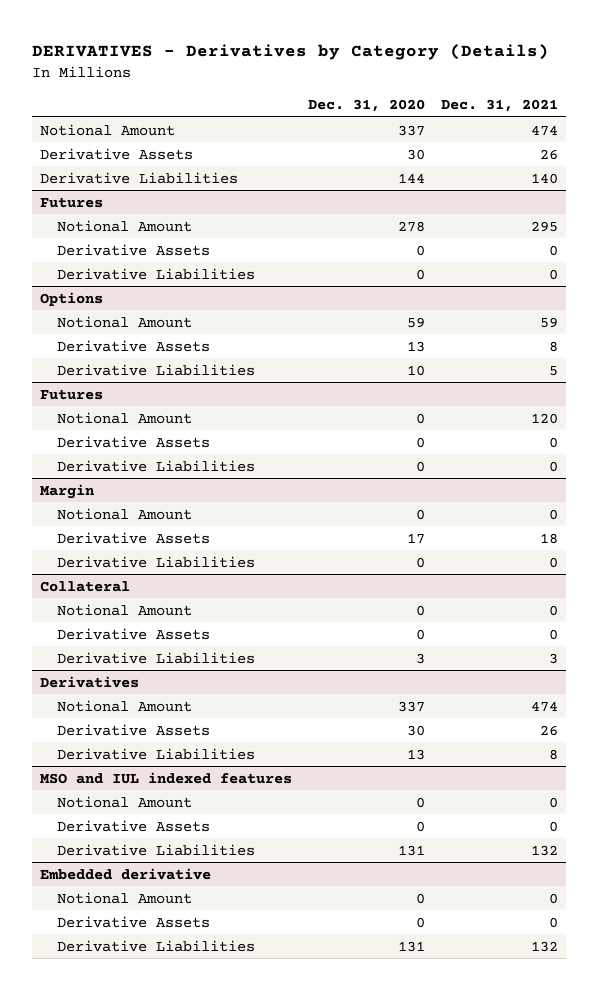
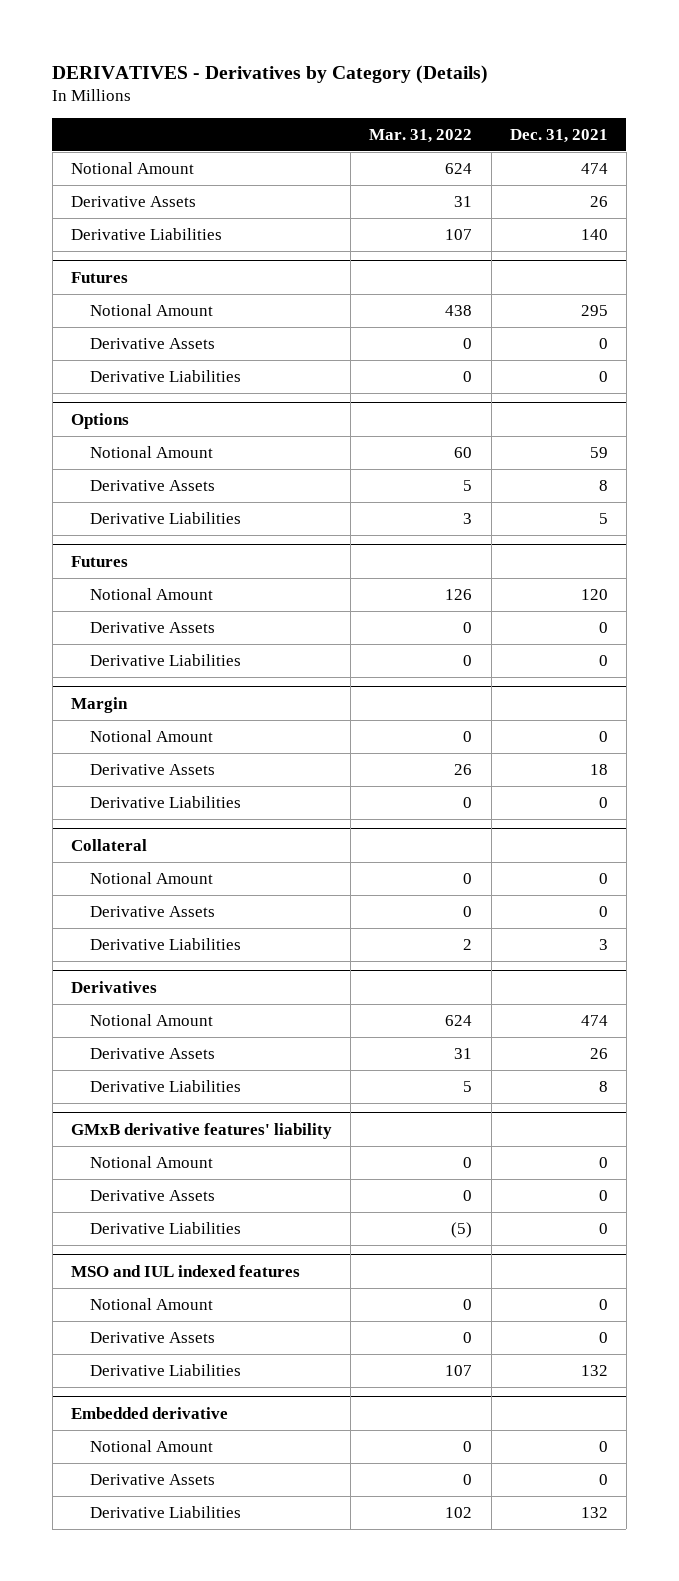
[308,98,426,112] Dec. 31, 2020 -> none
none -> [369,128,473,143] Mar. 31, 2022
none -> [71,1122,333,1139] GMxB derivative features' liability
none -> [90,1155,214,1168] Notional Amount
none -> [90,1189,216,1201] Derivative Assets
none -> [90,1221,242,1234] Derivative Liabilities

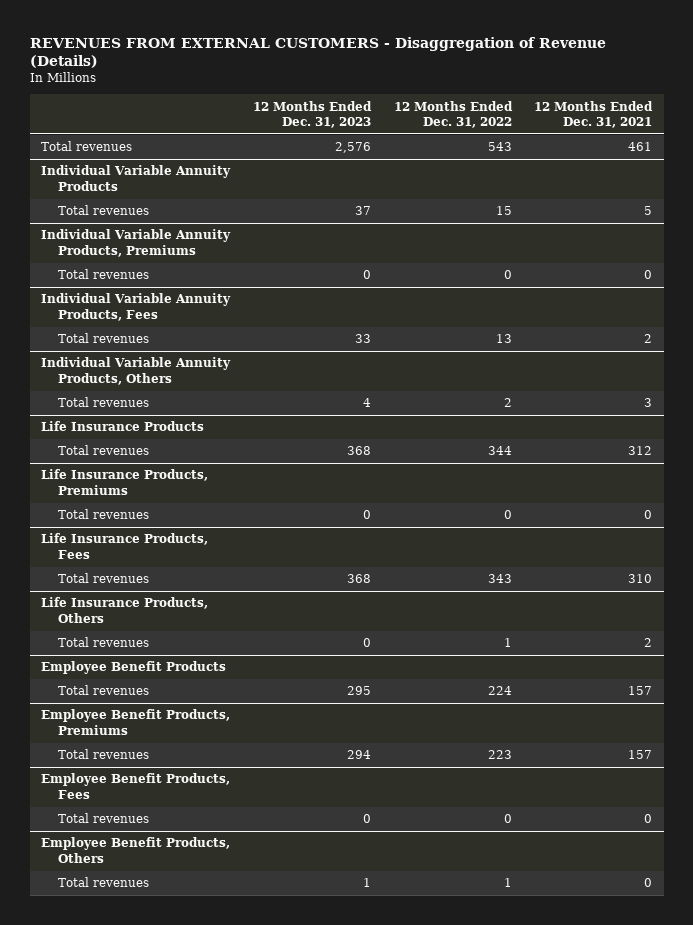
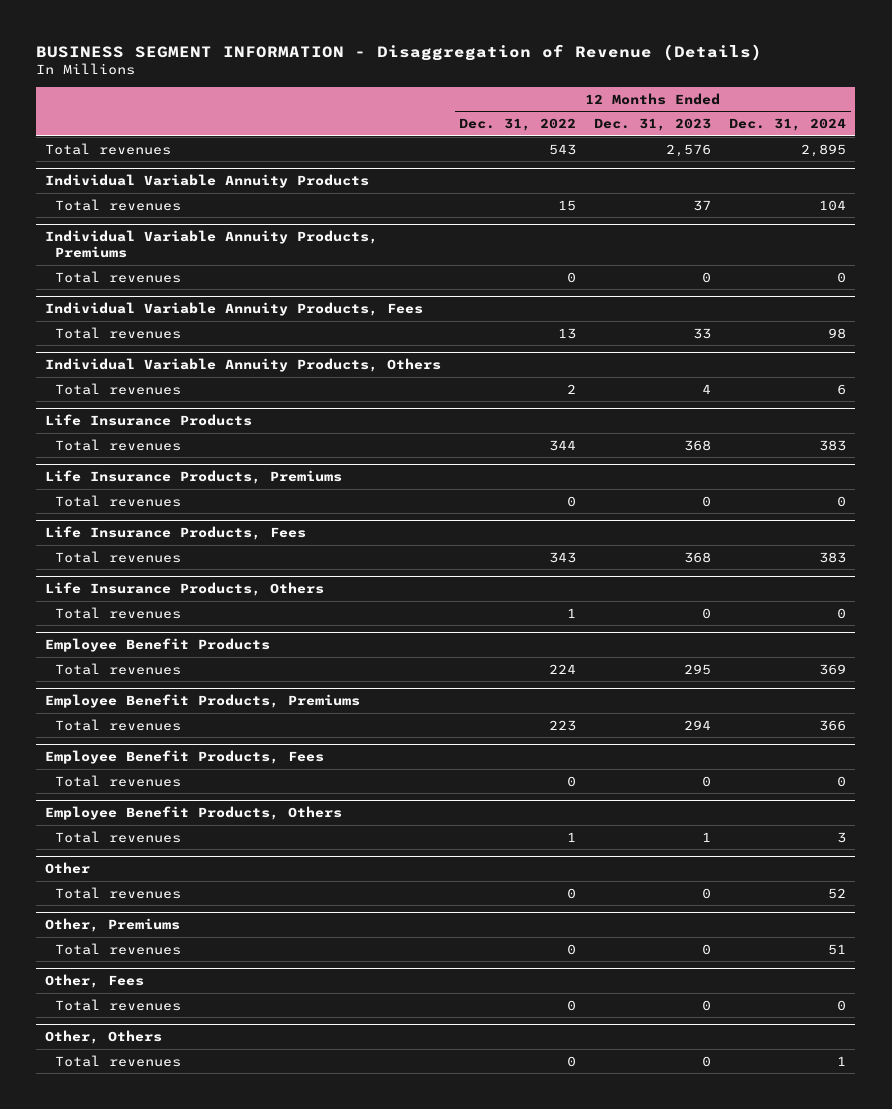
[29,37,606,69] REVENUES FROM EXTERNAL CUSTOMERS - Disaggregation of Revenue (Details) -> [36,43,763,61] BUSINESS SEGMENT INFORMATION - Disaggregation of Revenue (Details)
[534,100,654,128] 12 Months Ended Dec. 31, 2021 -> none
none -> [729,118,847,132] Dec. 31, 2024
none -> [45,862,91,875] Other
none -> [54,886,181,899] Total revenues
none -> [45,918,181,933] Other, Premiums
none -> [54,942,181,955] Total revenues
none -> [45,974,145,989] Other, Fees
none -> [54,998,181,1011] Total revenues
none -> [45,1030,163,1045] Other, Others
none -> [54,1054,181,1067] Total revenues

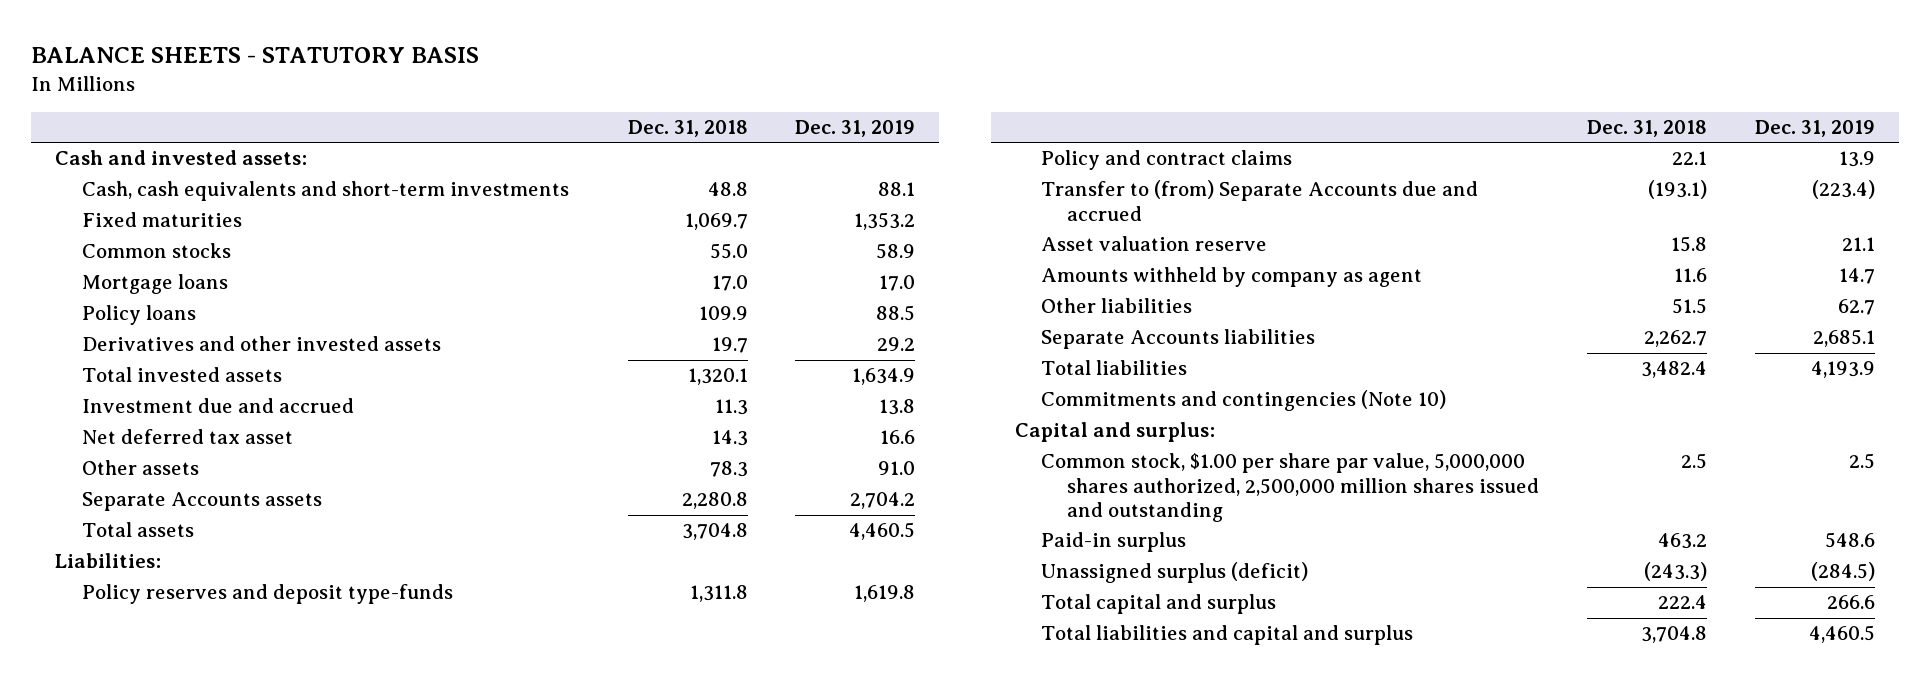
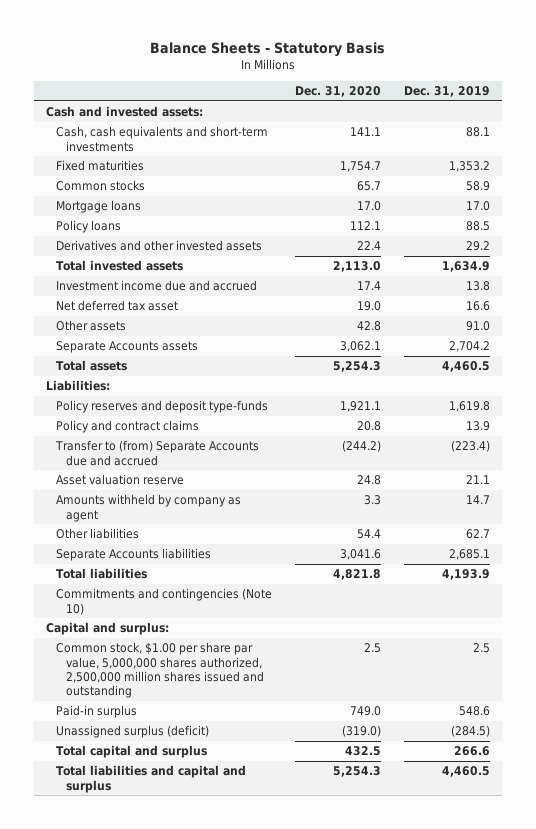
[31,47,480,64] BALANCE SHEETS - STATUTORY BASIS -> [149,41,385,57] Balance Sheets - Statutory Basis
[627,120,748,138] Dec. 31, 2018 -> none
none -> [294,86,381,98] Dec. 31, 2020
[81,398,354,414] Investment due and accrued -> [55,280,257,292] Investment income due and accrued

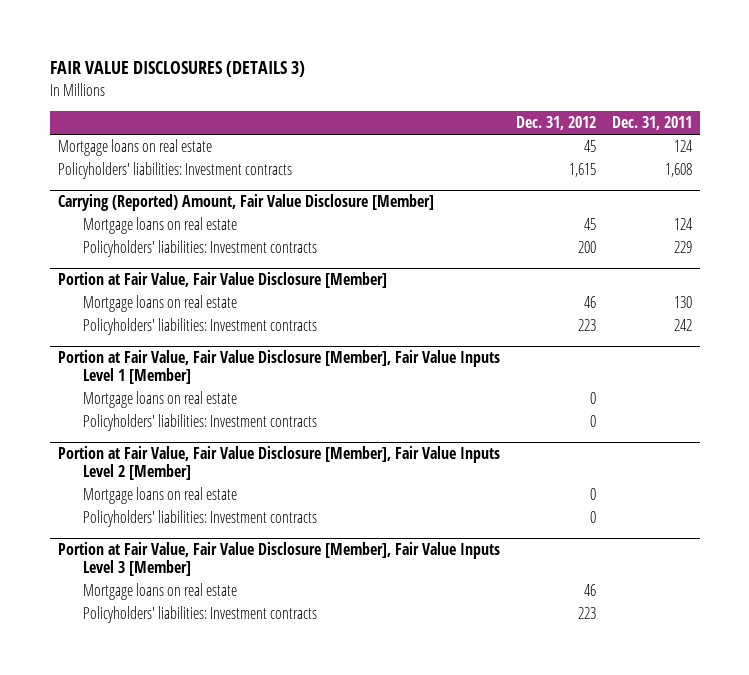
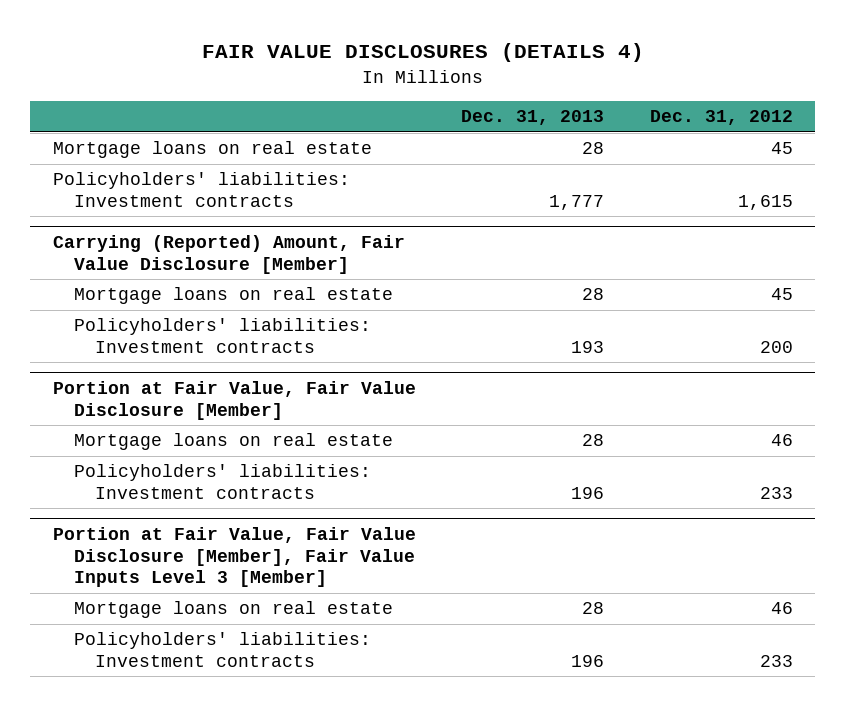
[49,61,305,78] FAIR VALUE DISCLOSURES (DETAILS 3) -> [201,43,644,63] FAIR VALUE DISCLOSURES (DETAILS 4)
[611,116,692,131] Dec. 31, 2011 -> none
none -> [461,110,605,126] Dec. 31, 2013
[57,349,500,385] Portion at Fair Value, Fair Value Disclosure [Member], Fair Value Inputs Level 1 [Member] -> none
[82,390,237,408] Mortgage loans on real estate -> none
[82,413,317,431] Policyholders' liabilities: Investment contracts -> none
[57,445,500,481] Portion at Fair Value, Fair Value Disclosure [Member], Fair Value Inputs Level 2 [Member] -> none
[82,486,237,504] Mortgage loans on real estate -> none
[82,509,317,527] Policyholders' liabilities: Investment contracts -> none
[577,318,596,331] 223 -> [759,486,793,499] 233
[577,606,596,619] 223 -> [759,654,793,667] 233

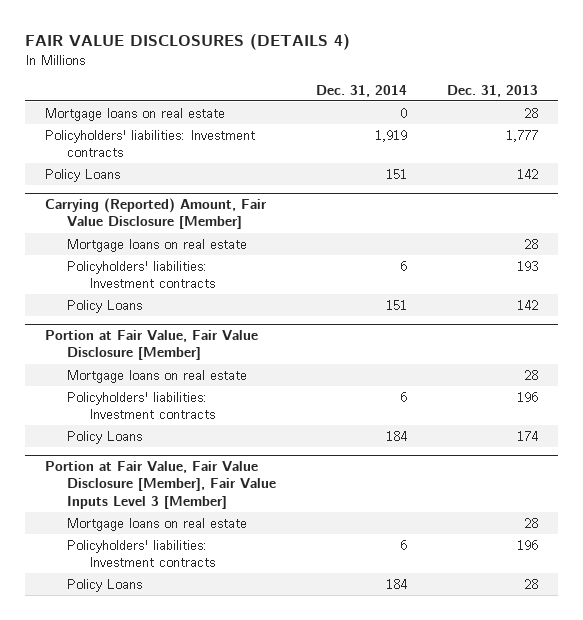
[649,110,793,126] Dec. 31, 2012 -> none
none -> [315,84,407,97] Dec. 31, 2014
none -> [44,168,120,182] Policy Loans
none -> [66,299,142,313] Policy Loans
none -> [66,430,142,444] Policy Loans
none -> [66,578,142,592] Policy Loans

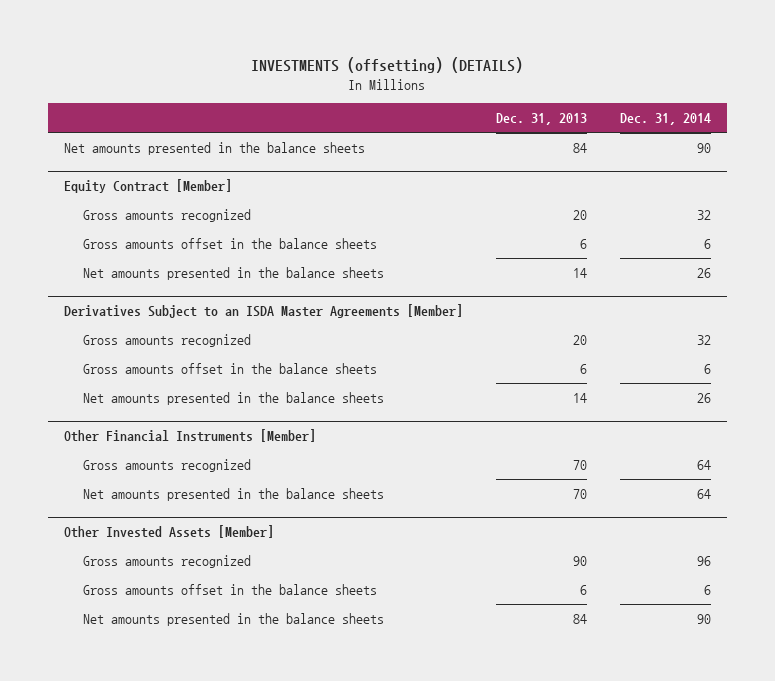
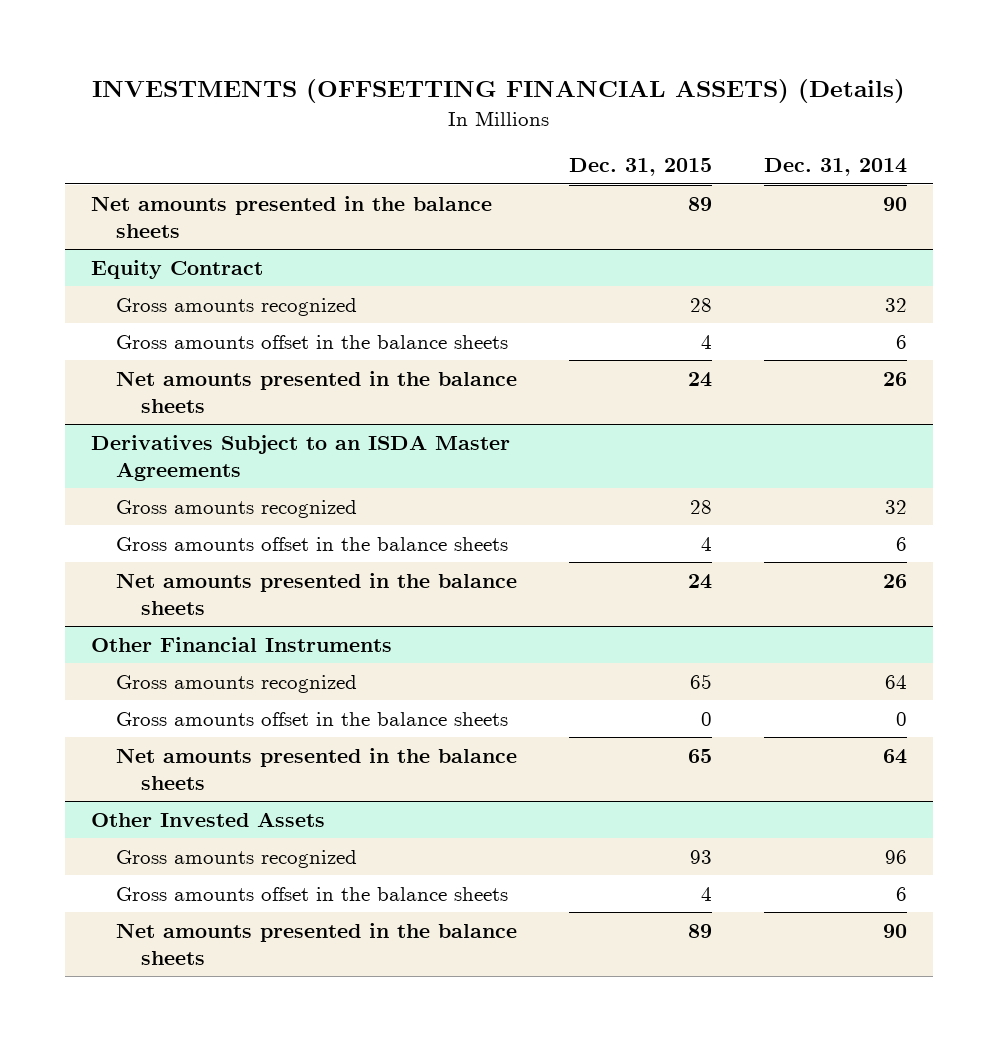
[251,56,524,73] INVESTMENTS (offsetting) (DETAILS) -> [92,79,906,104] INVESTMENTS (OFFSETTING FINANCIAL ASSETS) (Details)
[495,112,587,125] Dec. 31, 2013 -> none
none -> [568,158,712,177] Dec. 31, 2015
[64,179,233,194] Equity Contract [Member] -> [91,259,264,279] Equity Contract
[64,304,464,319] Derivatives Subject to an ISDA Master Agreements [Member] -> [91,434,511,481] Derivatives Subject to an ISDA Master Agreements
[64,429,317,443] Other Financial Instruments [Member] -> [91,636,393,652] Other Financial Instruments
none -> [115,711,508,726] Gross amounts offset in the balance sheets
[64,525,275,539] Other Invested Assets [Member] -> [91,811,326,827] Other Invested Assets

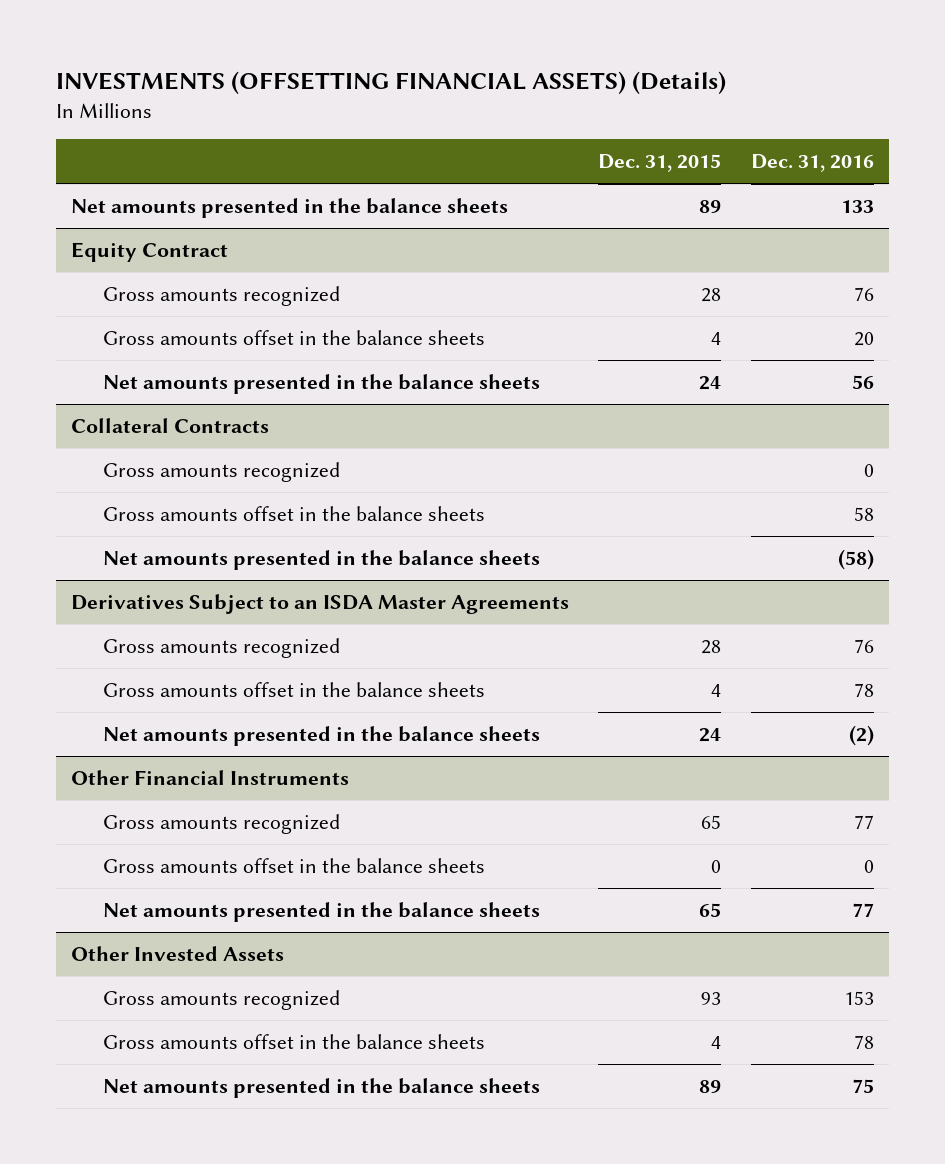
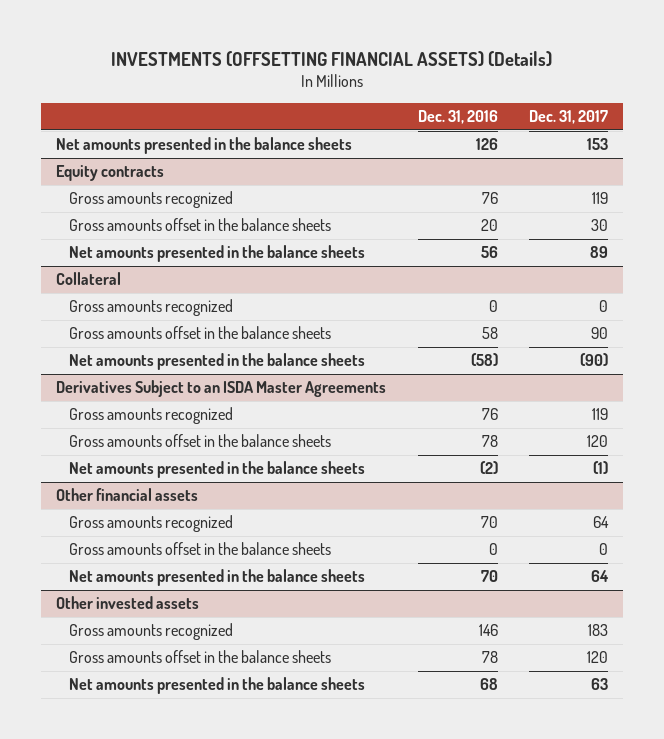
[598,154,722,173] Dec. 31, 2015 -> none
none -> [528,110,608,125] Dec. 31, 2017
[840,199,874,213] 133 -> [475,138,498,151] 126
[70,241,228,262] Equity Contract -> [56,165,165,182] Equity contracts
[70,417,269,433] Collateral Contracts -> [56,272,122,286] Collateral
[70,769,349,785] Other Financial Instruments -> [56,488,199,502] Other financial assets
[853,814,874,829] 77 -> [480,516,498,529] 70
[851,902,874,917] 77 -> [480,570,498,583] 70
[70,945,284,961] Other Invested Assets -> [56,596,200,610] Other invested assets
[843,990,874,1005] 153 -> [478,624,498,637] 146
[851,1078,874,1093] 75 -> [479,678,498,691] 68

